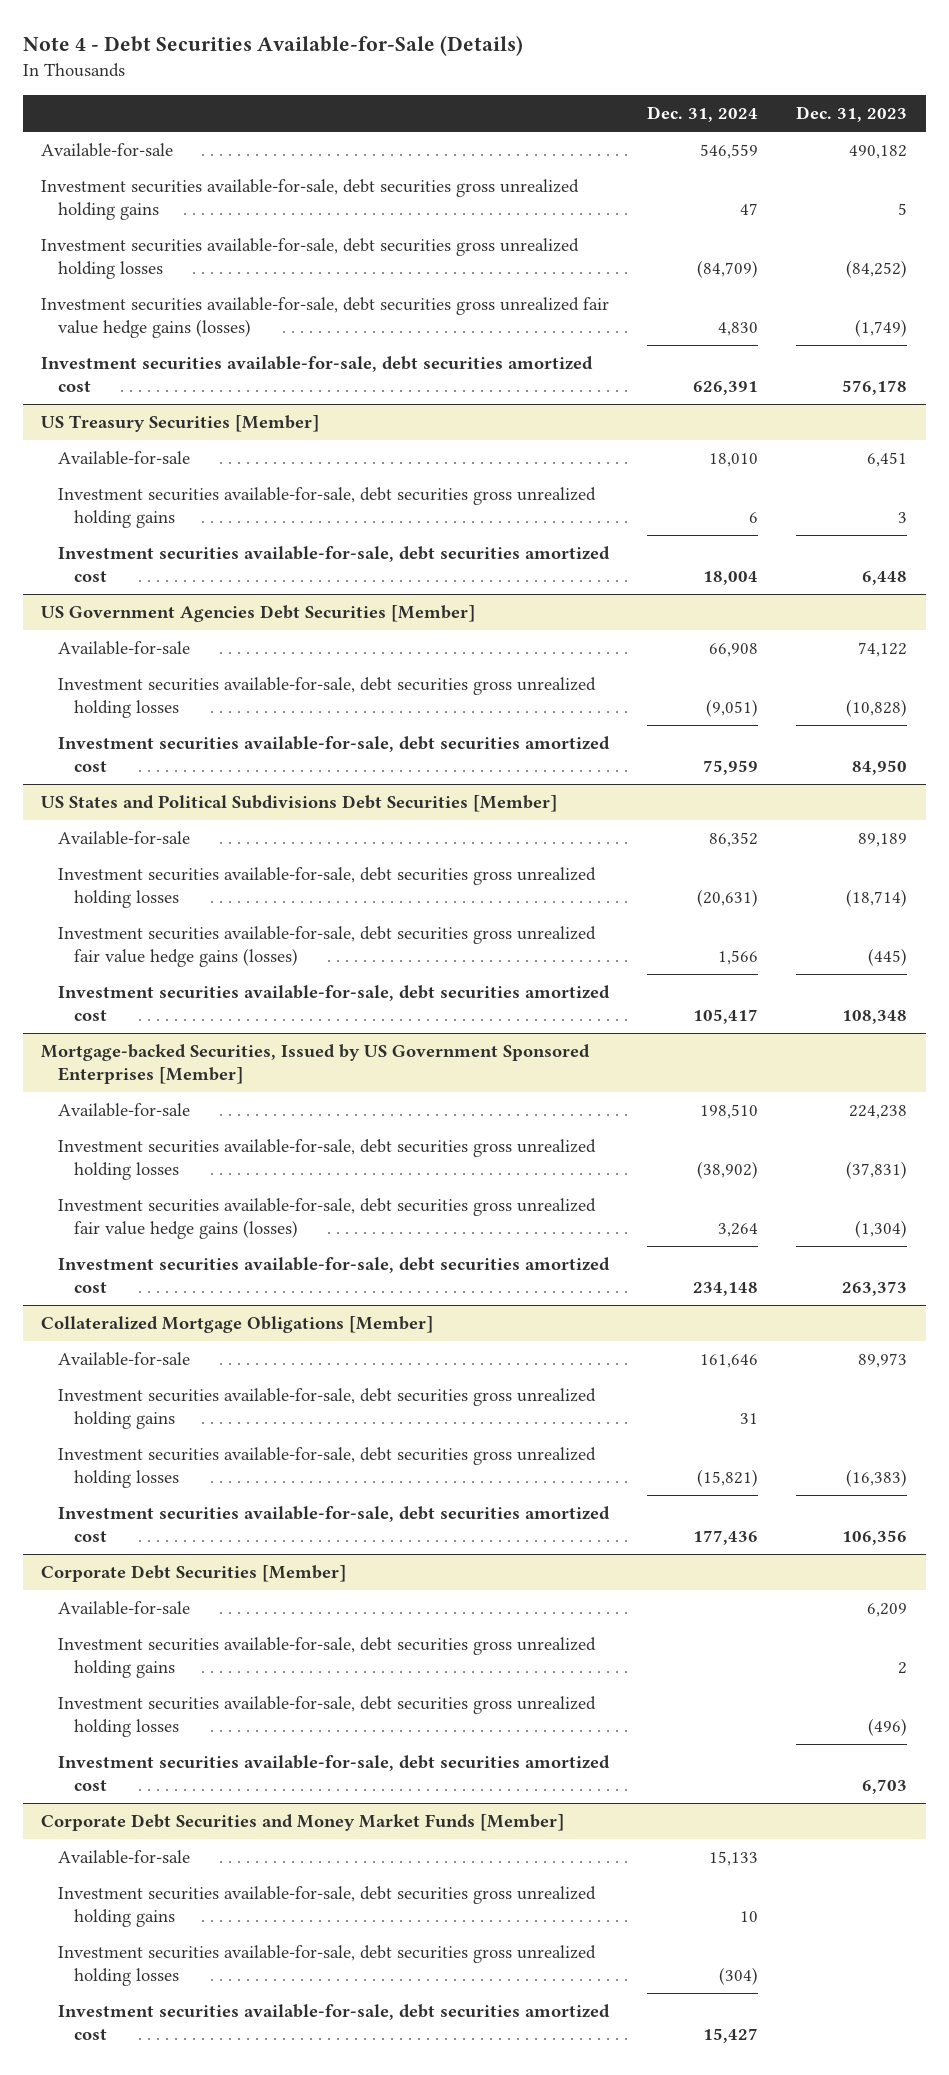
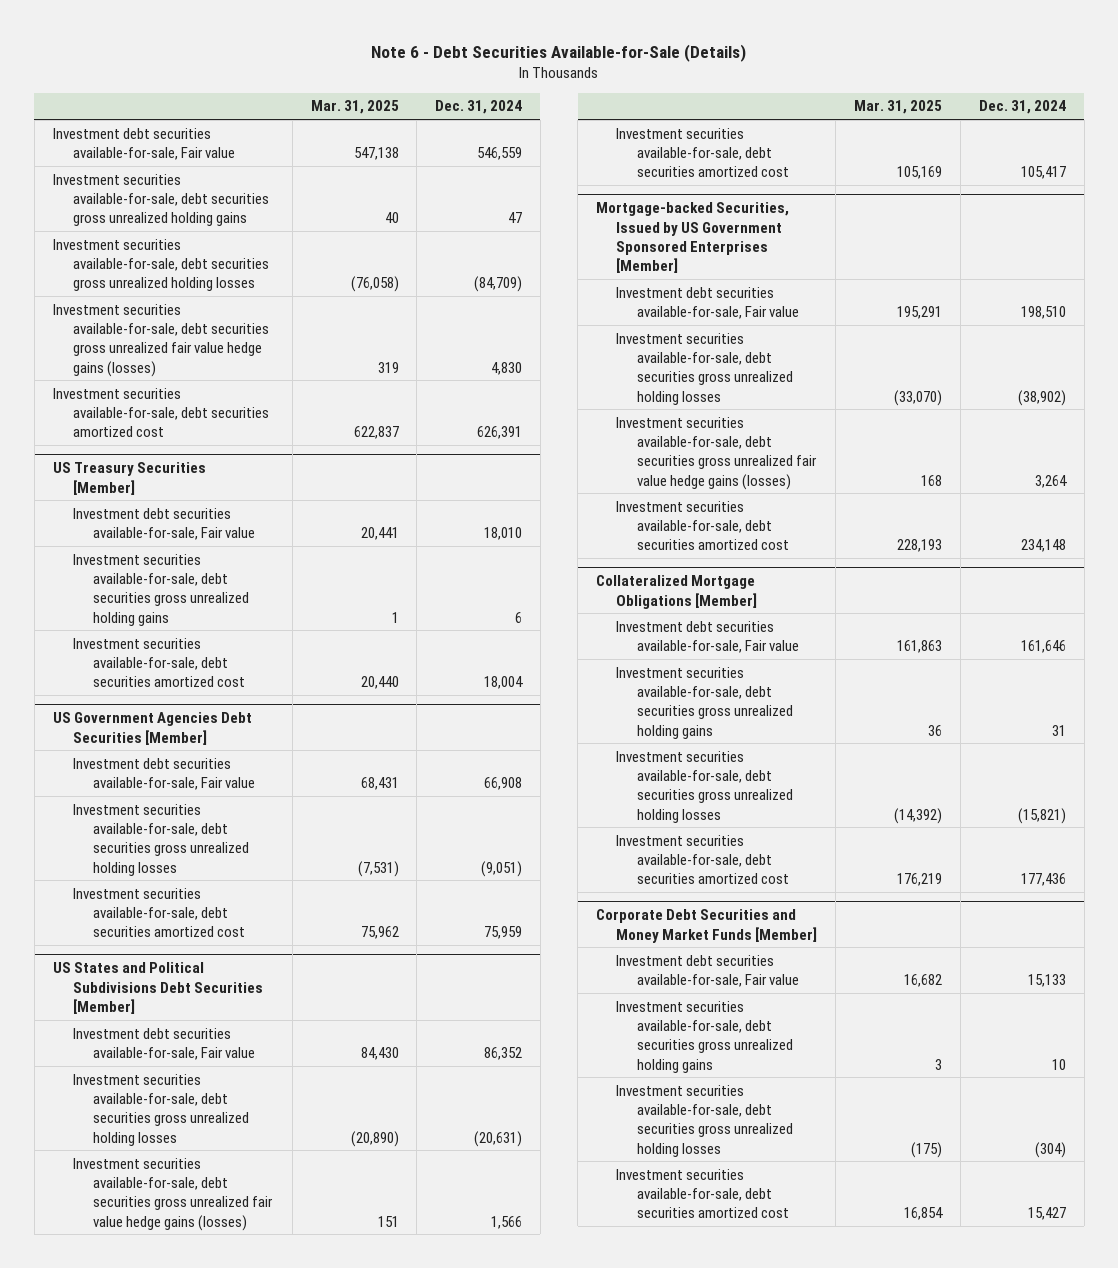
[22,35,523,57] Note 4 - Debt Securities Available-for-Sale (Details) -> [371,43,747,62] Note 6 - Debt Securities Available-for-Sale (Details)
[796,106,908,123] Dec. 31, 2023 -> none
none -> [310,100,399,115] Mar. 31, 2025
[41,143,174,158] Available-for-sale -> [52,127,235,160] Investment debt securities available-for-sale, Fair value
[57,451,190,466] Available-for-sale -> [72,507,256,540] Investment debt securities available-for-sale, Fair value
[57,641,190,656] Available-for-sale -> [72,757,256,790] Investment debt securities available-for-sale, Fair value
[57,831,190,846] Available-for-sale -> [72,1027,256,1060] Investment debt securities available-for-sale, Fair value
[57,1103,190,1118] Available-for-sale -> [616,286,799,319] Investment debt securities available-for-sale, Fair value
[57,1352,190,1367] Available-for-sale -> [616,620,799,653] Investment debt securities available-for-sale, Fair value
[41,1565,347,1583] Corporate Debt Securities [Member] -> none
[57,1601,190,1616] Available-for-sale -> none
[57,1637,596,1678] Investment securities available-for-sale, debt securities gross unrealized holding gains -> none
[57,1696,596,1737] Investment securities available-for-sale, debt securities gross unrealized holding losses -> none
[57,1755,610,1791] Investment securities available-for-sale, debt securities amortized cost -> none
[57,1850,190,1865] Available-for-sale -> [616,954,799,987] Investment debt securities available-for-sale, Fair value

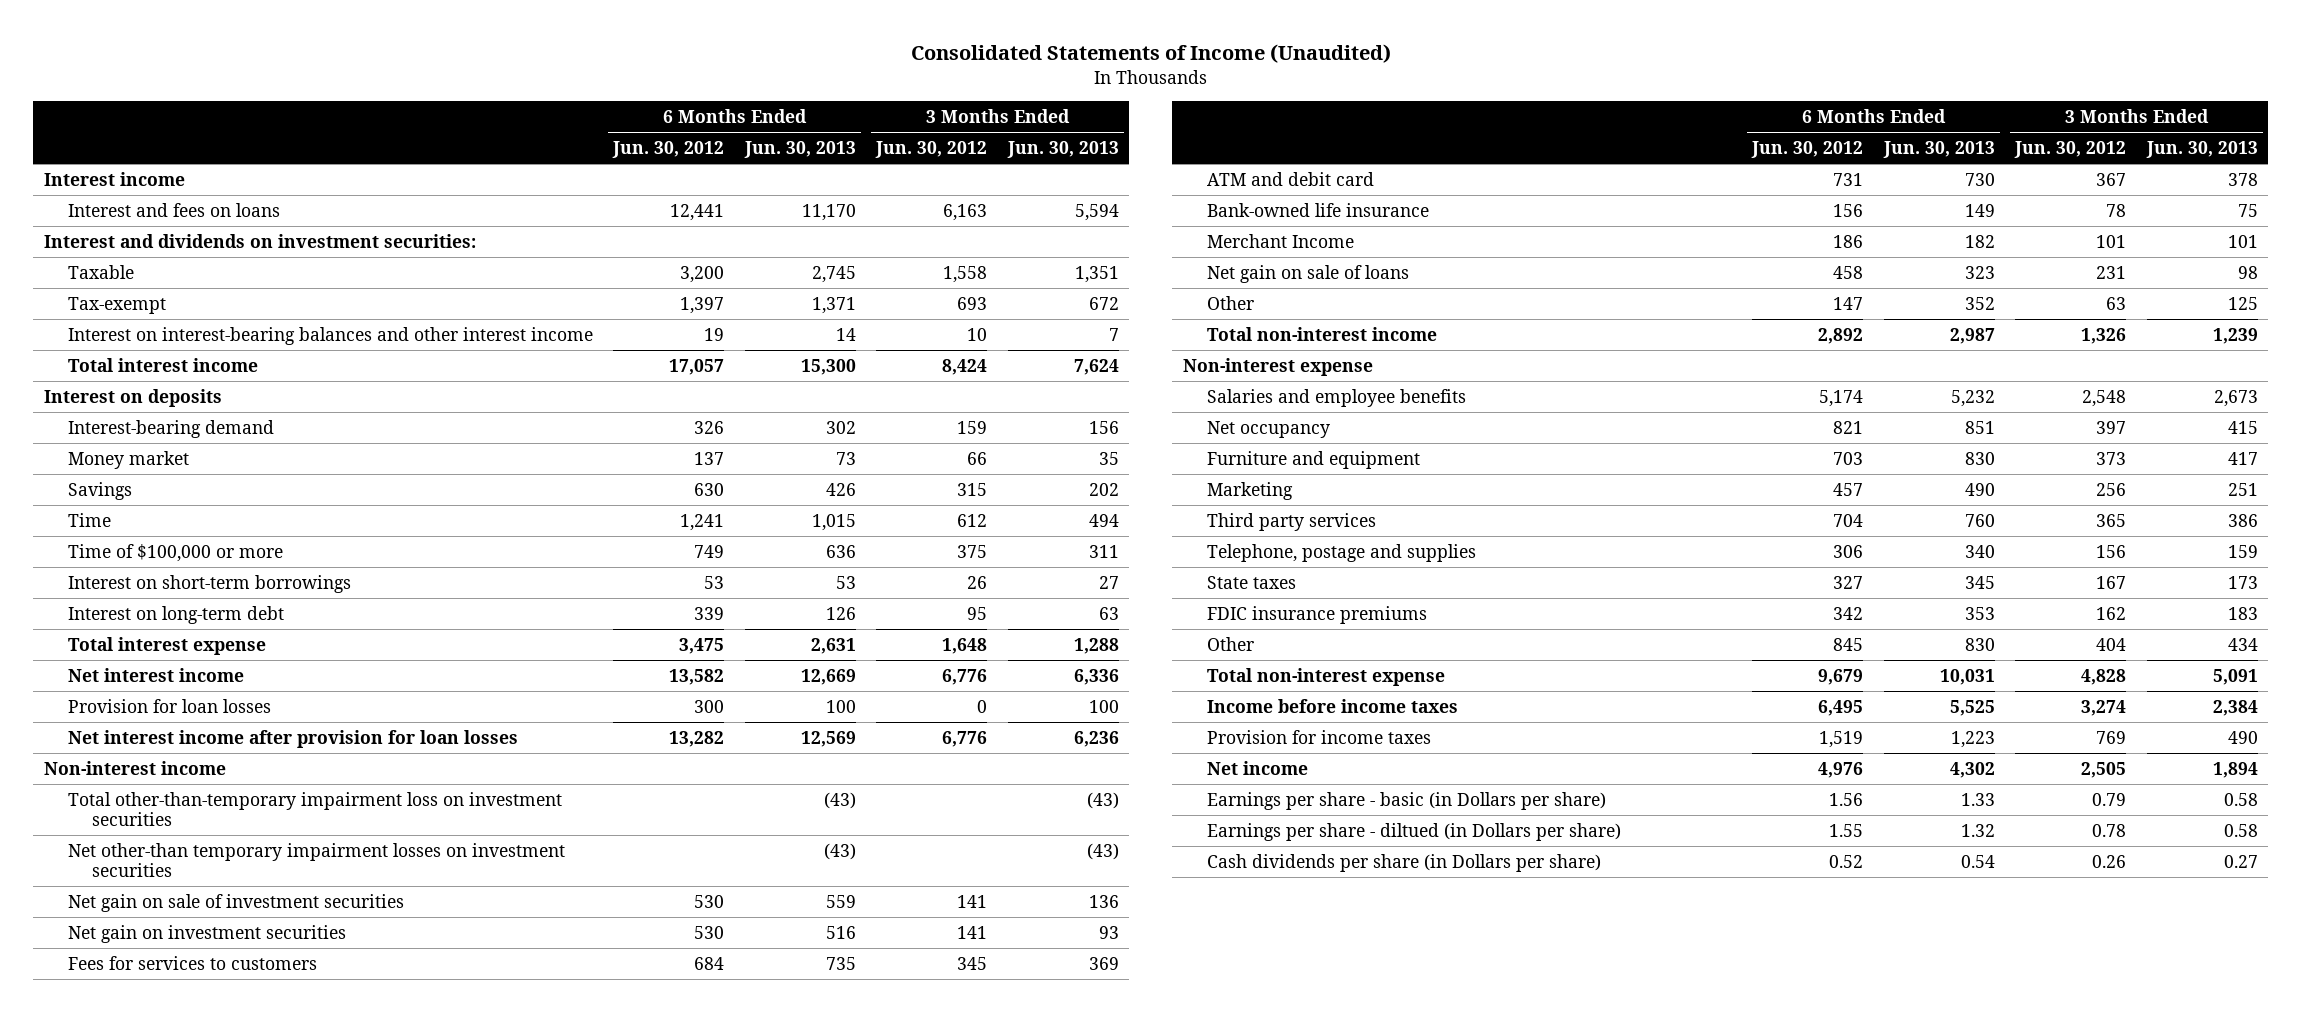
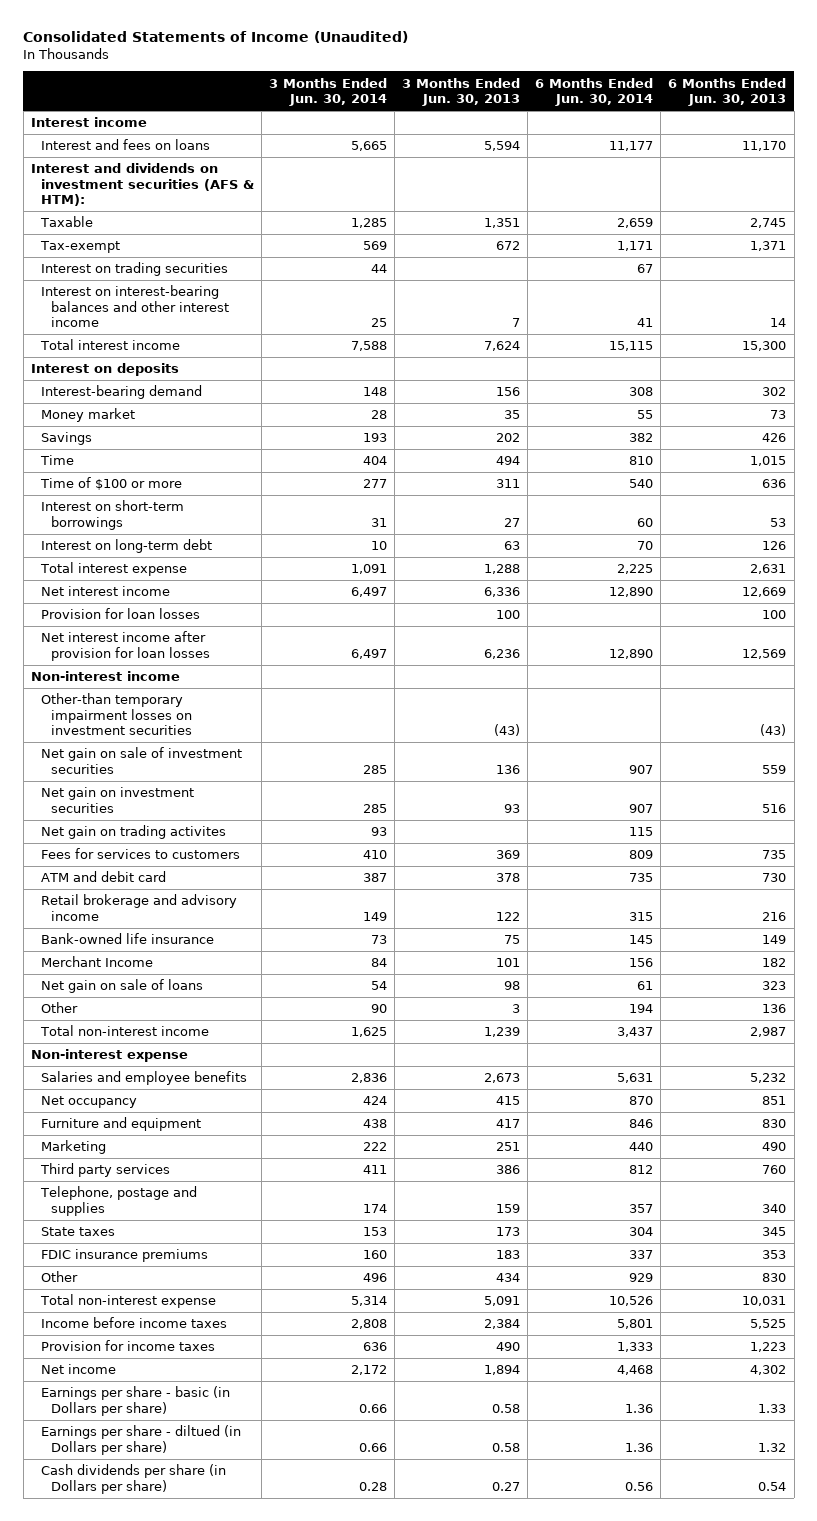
[612,140,725,158] Jun. 30, 2012 -> none
[875,140,988,158] Jun. 30, 2012 -> none
none -> [268,77,387,107] 3 Months Ended Jun. 30, 2014
none -> [535,77,654,107] 6 Months Ended Jun. 30, 2014
[43,233,476,248] Interest and dividends on investment securities: -> [30,163,254,207] Interest and dividends on investment securities (AFS & HTM):
none -> [40,262,228,277] Interest on trading securities
[67,543,283,562] Time of $100,000 or more -> [39,477,182,491] Time of $100 or more
[67,842,565,878] Net other-than temporary impairment losses on investment securities -> none
[67,791,562,827] Total other-than-temporary impairment loss on investment securities -> [40,693,192,736] Other-than temporary impairment losses on investment securities
none -> [40,825,226,840] Net gain on trading activites
none -> [40,894,237,921] Retail brokerage and advisory income
[1964,296,1995,310] 352 -> [762,1004,787,1014] 136
[2227,296,2258,310] 125 -> [512,1004,521,1014] 3

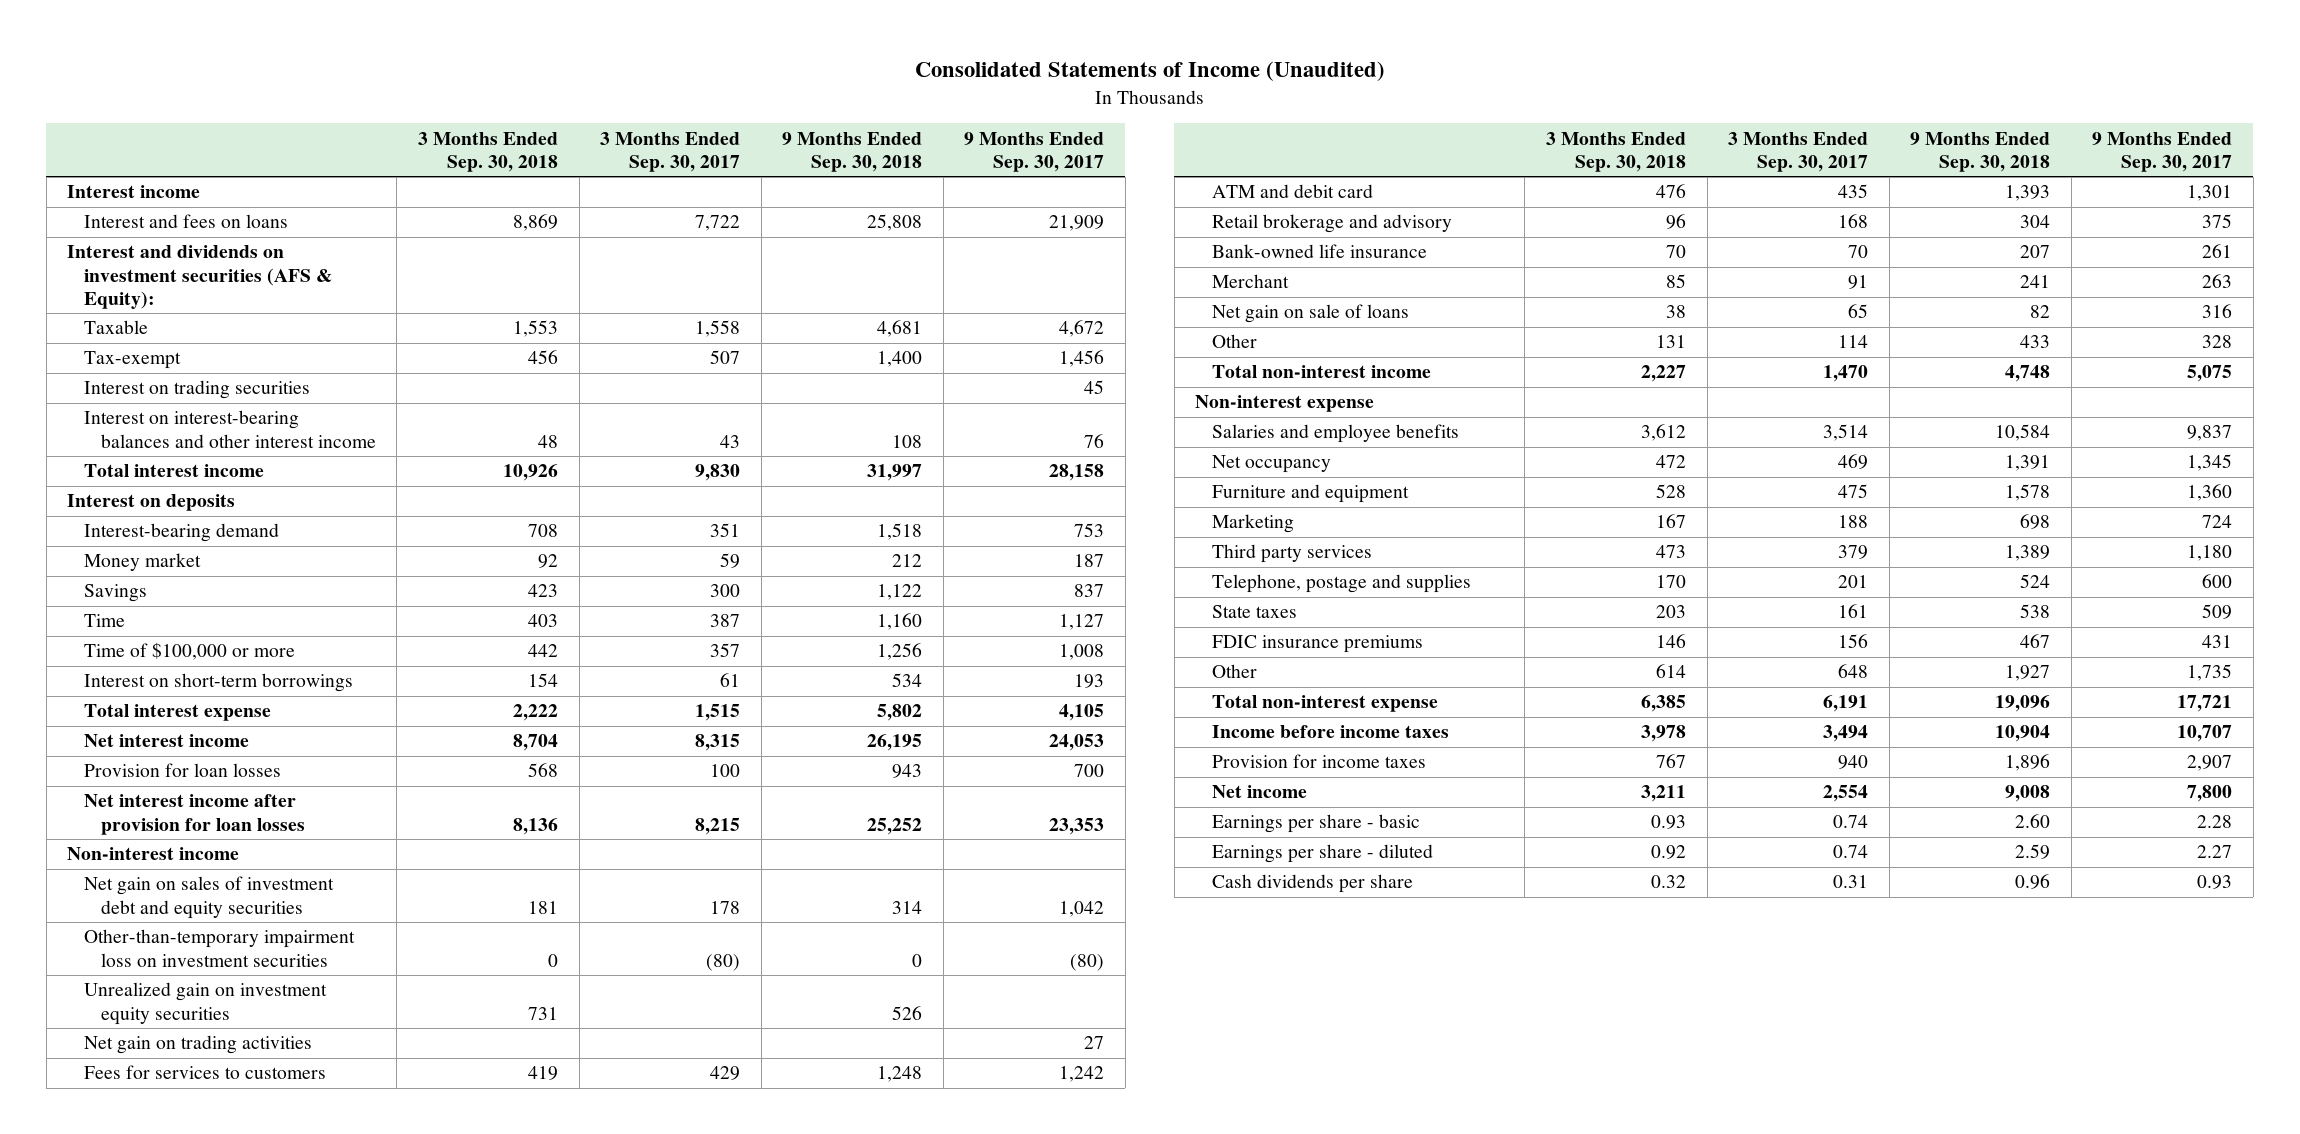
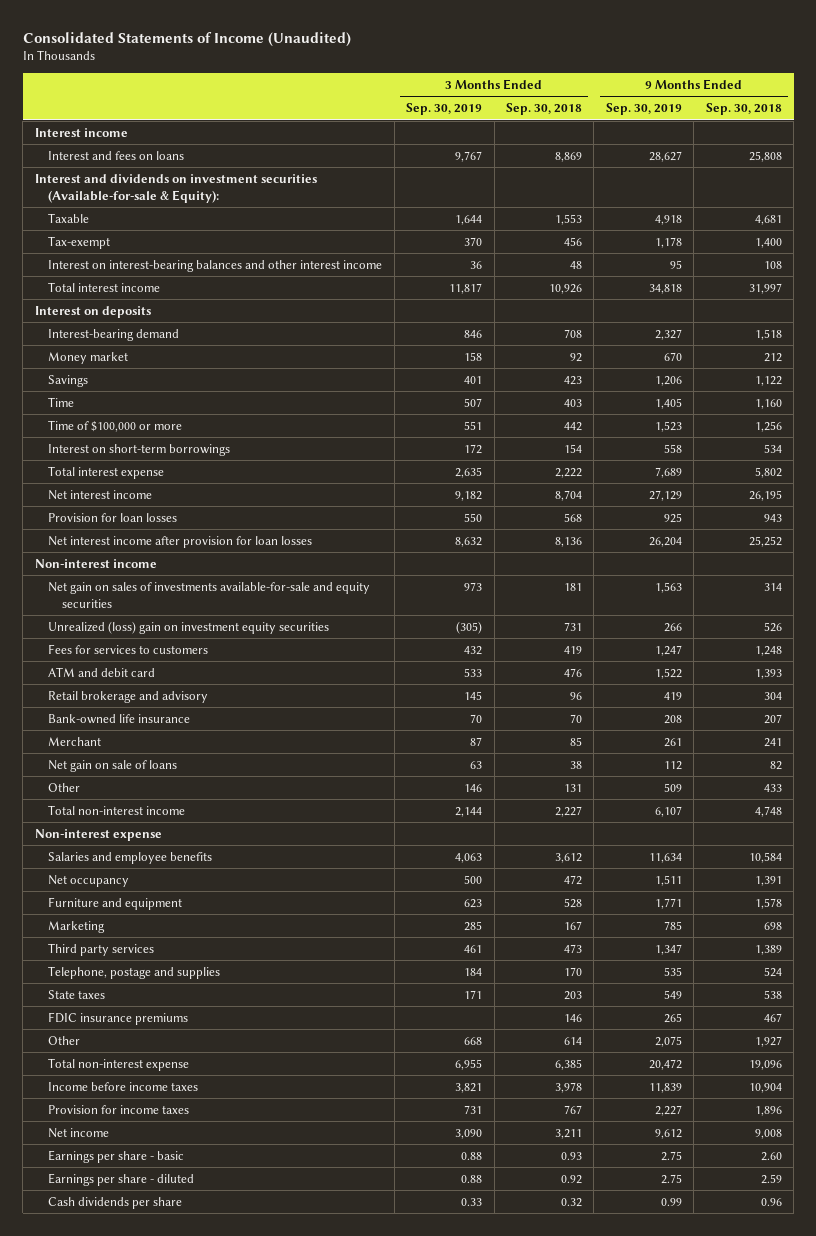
[600,131,741,172] 3 Months Ended Sep. 30, 2017 -> none
[964,131,1105,172] 9 Months Ended Sep. 30, 2017 -> none
none -> [406,103,483,116] Sep. 30, 2019
none -> [605,103,682,116] Sep. 30, 2019
[67,245,333,309] Interest and dividends on investment securities (AFS & Equity): -> [34,173,317,203] Interest and dividends on investment securities (Available-for-sale & Equity):
[84,380,311,400] Interest on trading securities -> none
[84,929,356,967] Other-than-temporary impairment loss on investment securities -> none
[84,1035,313,1055] Net gain on trading activities -> none
[84,876,335,919] Net gain on sales of investment debt and equity securities -> [48,581,371,608] Net gain on sales of investments available-for-sale and equity securities
[84,982,328,1025] Unrealized gain on investment equity securities -> [48,620,330,634] Unrealized (loss) gain on investment equity securities

